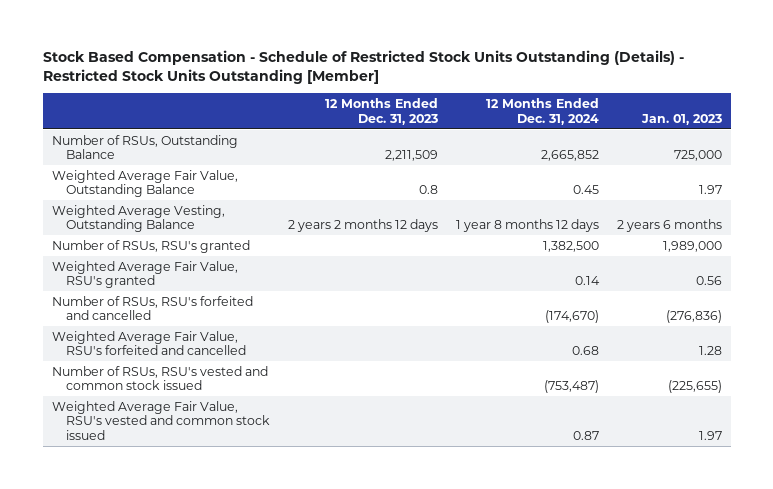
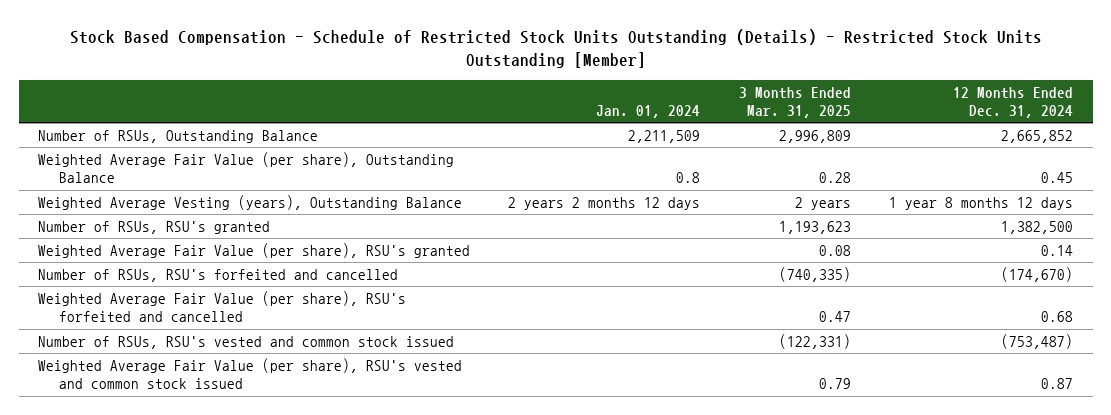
[325,98,439,125] 12 Months Ended Dec. 31, 2023 -> none
[640,113,722,125] Jan. 01, 2023 -> none
none -> [596,105,701,119] Jan. 01, 2024
none -> [738,86,851,119] 3 Months Ended Mar. 31, 2025
[51,169,238,198] Weighted Average Fair Value, Outstanding Balance -> [37,151,454,184] Weighted Average Fair Value (per share), Outstanding Balance
[51,204,225,233] Weighted Average Vesting, Outstanding Balance -> [37,194,462,210] Weighted Average Vesting (years), Outstanding Balance
[51,260,238,289] Weighted Average Fair Value, RSU's granted -> [37,242,470,258] Weighted Average Fair Value (per share), RSU's granted
[51,330,247,356] Weighted Average Fair Value, RSU's forfeited and cancelled -> [37,290,406,323] Weighted Average Fair Value (per share), RSU's forfeited and cancelled
[51,400,271,441] Weighted Average Fair Value, RSU's vested and common stock issued -> [37,357,462,390] Weighted Average Fair Value (per share), RSU's vested and common stock issued

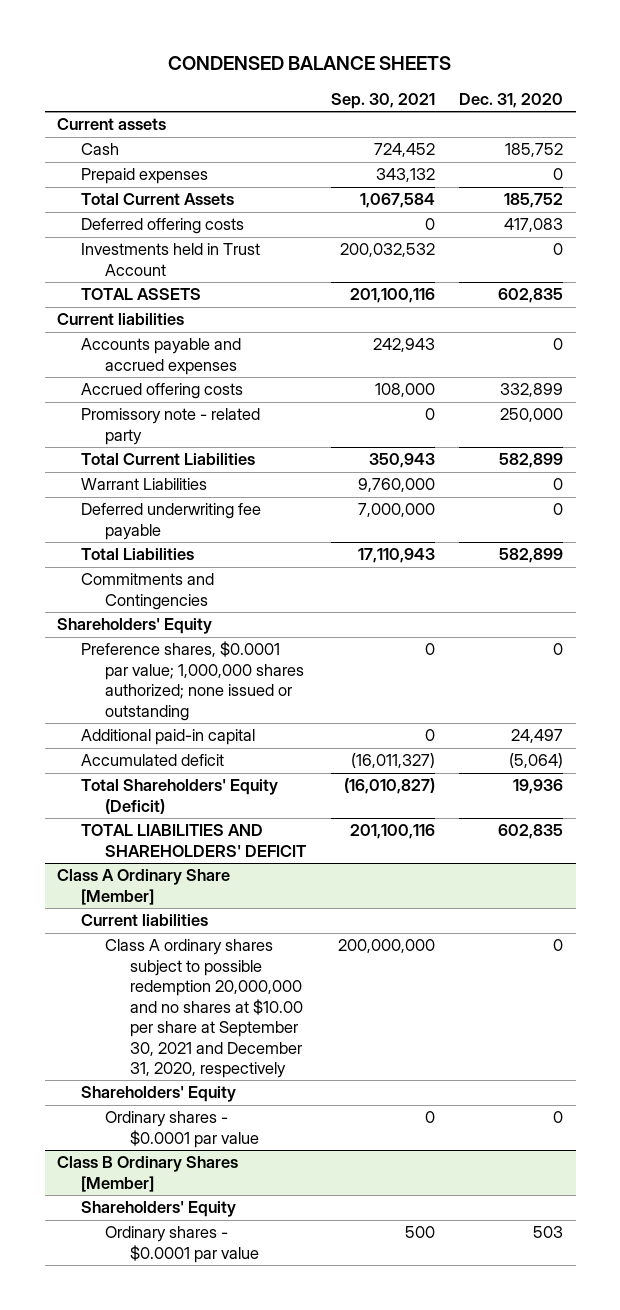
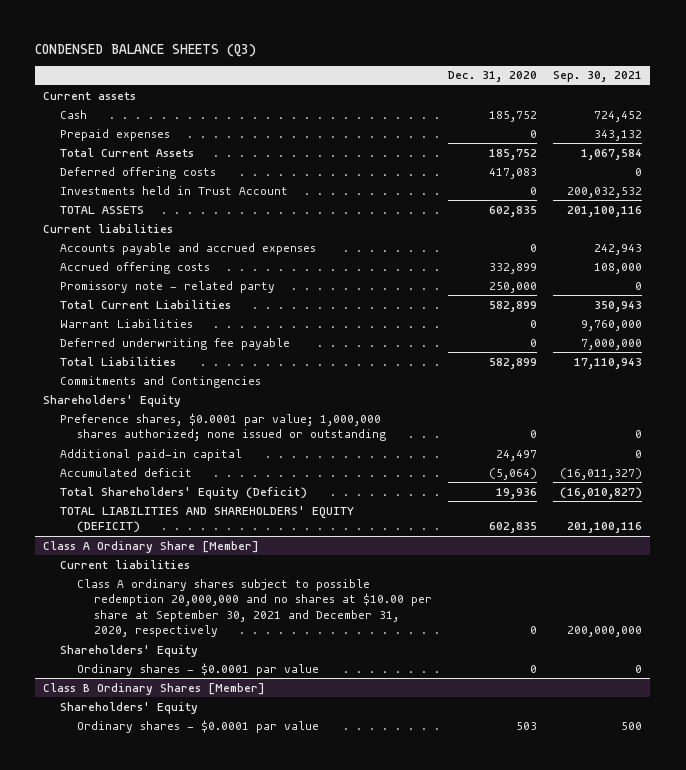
[168,56,452,71] CONDENSED BALANCE SHEETS -> [35,43,257,57] CONDENSED BALANCE SHEETS (Q3)
[81,824,307,857] TOTAL LIABILITIES AND SHAREHOLDERS' DEFICIT -> [60,505,355,534] TOTAL LIABILITIES AND SHAREHOLDERS' EQUITY (DEFICIT)

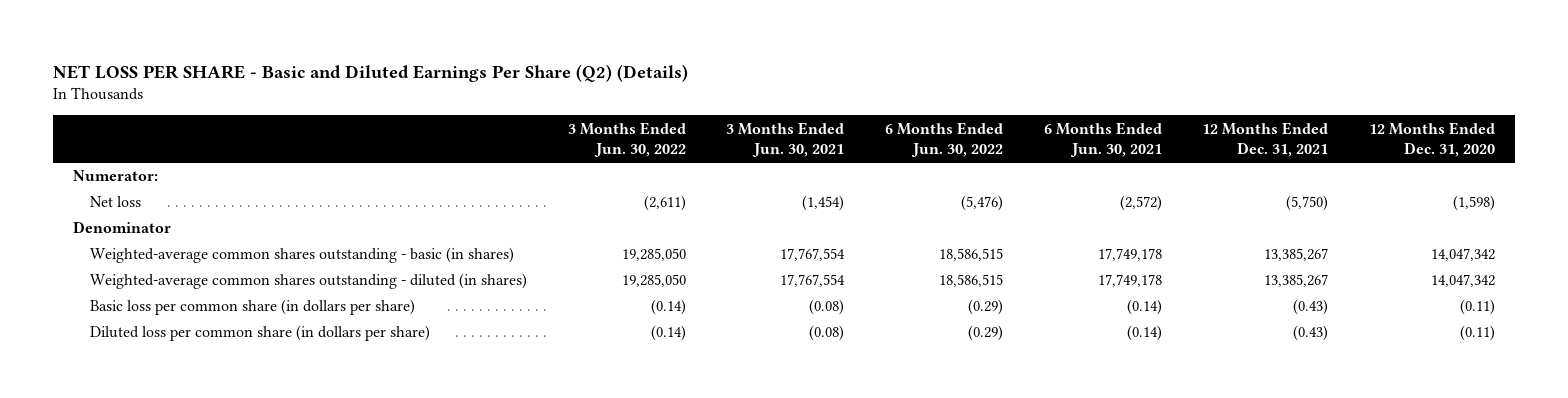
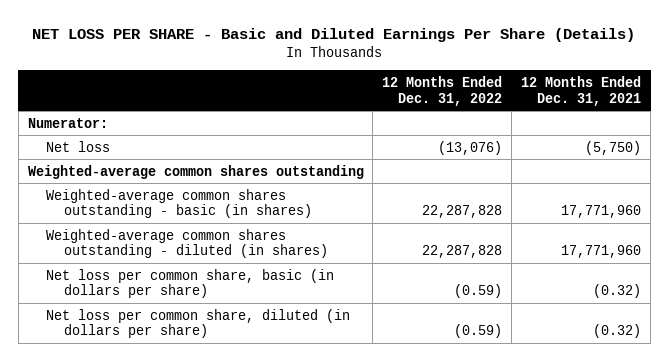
[52,63,688,82] NET LOSS PER SHARE - Basic and Diluted Earnings Per Share (Q2) (Details) -> [32,27,636,42] NET LOSS PER SHARE - Basic and Diluted Earnings Per Share (Details)
[567,121,686,158] 3 Months Ended Jun. 30, 2022 -> none
[726,121,845,158] 3 Months Ended Jun. 30, 2021 -> none
[885,121,1004,158] 6 Months Ended Jun. 30, 2022 -> none
[1043,121,1162,158] 6 Months Ended Jun. 30, 2021 -> none
[1369,121,1496,158] 12 Months Ended Dec. 31, 2020 -> none
none -> [382,75,503,106] 12 Months Ended Dec. 31, 2022
[73,221,172,234] Denominator -> none
none -> [27,164,364,179] Weighted-average common shares outstanding
[1264,248,1329,262] 13,385,267 -> [561,205,642,219] 17,771,960
[1264,274,1329,288] 13,385,267 -> [561,245,642,259] 17,771,960
[90,299,416,316] Basic loss per common share (in dollars per share) -> [45,268,334,299] Net loss per common share, basic (in dollars per share)
[1293,299,1329,316] (0.43) -> [593,284,642,299] (0.32)
[90,325,431,342] Diluted loss per common share (in dollars per share) -> [45,308,350,339] Net loss per common share, diluted (in dollars per share)
[1293,325,1329,342] (0.43) -> [593,324,642,339] (0.32)

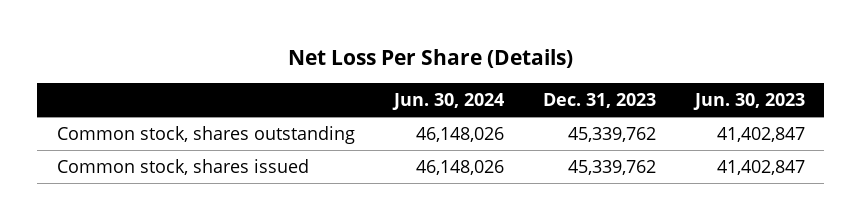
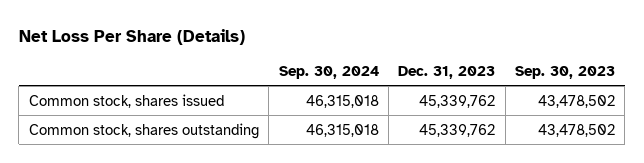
[391,93,504,111] Jun. 30, 2024 -> none
[692,93,805,111] Jun. 30, 2023 -> none
none -> [278,65,379,79] Sep. 30, 2024
none -> [515,65,616,79] Sep. 30, 2023
[56,126,355,145] Common stock, shares outstanding -> [28,122,259,139] Common stock, shares outstanding

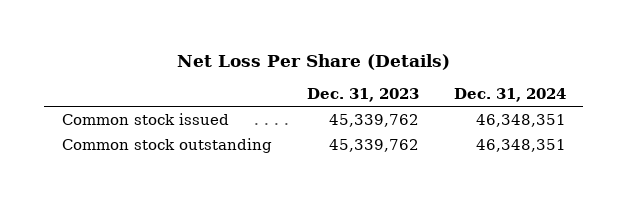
[278,65,379,79] Sep. 30, 2024 -> none
[515,65,616,79] Sep. 30, 2023 -> none
none -> [453,88,566,103] Dec. 31, 2024
[28,93,224,108] Common stock, shares issued -> [61,112,229,125] Common stock issued
[28,122,259,139] Common stock, shares outstanding -> [61,137,272,153] Common stock outstanding

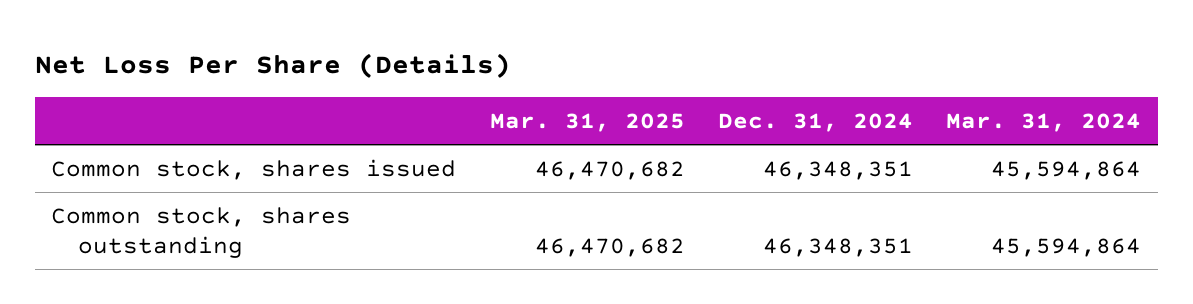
[306,88,419,103] Dec. 31, 2023 -> none
none -> [489,112,685,132] Mar. 31, 2025
none -> [946,112,1142,132] Mar. 31, 2024
[61,112,229,125] Common stock issued -> [51,158,457,180] Common stock, shares issued
[61,137,272,153] Common stock outstanding -> [51,206,352,258] Common stock, shares outstanding

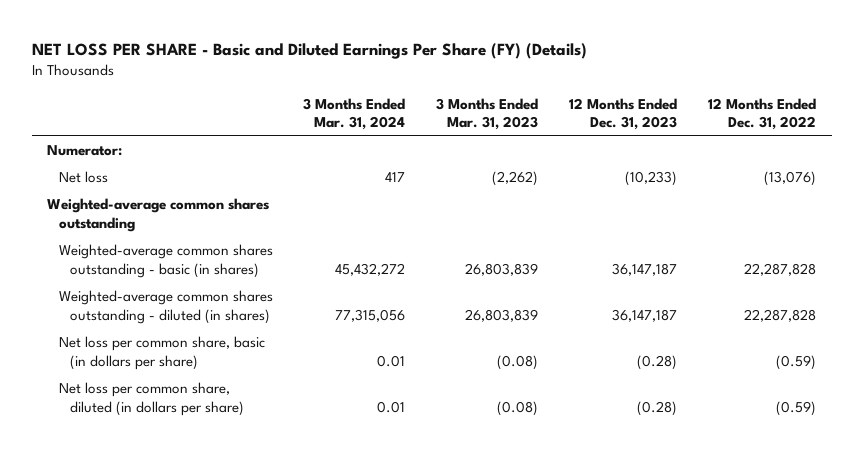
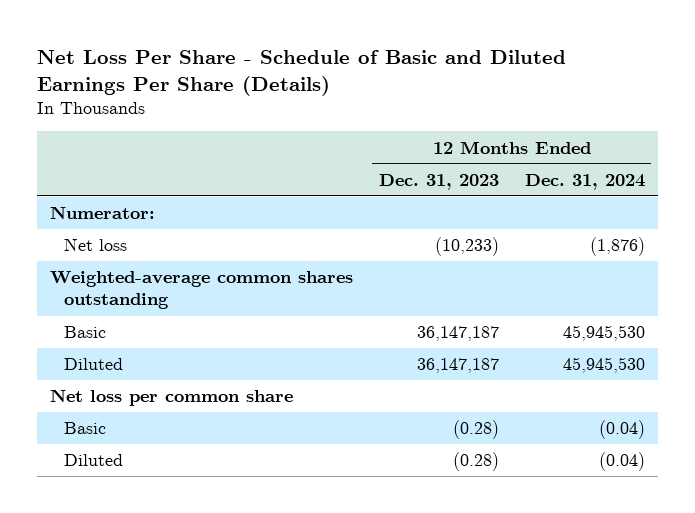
[31,43,587,60] NET LOSS PER SHARE - Basic and Diluted Earnings Per Share (FY) (Details) -> [36,49,566,96] Net Loss Per Share - Schedule of Basic and Diluted Earnings Per Share (Details)
[303,97,406,131] 3 Months Ended Mar. 31, 2024 -> none
[436,97,539,131] 3 Months Ended Mar. 31, 2023 -> none
[708,97,817,131] 12 Months Ended Dec. 31, 2022 -> none
none -> [524,173,645,190] Dec. 31, 2024
[58,244,273,279] Weighted-average common shares outstanding - basic (in shares) -> [63,326,106,339] Basic
[58,290,273,325] Weighted-average common shares outstanding - diluted (in shares) -> [63,358,123,371] Diluted
none -> [49,389,293,407] Net loss per common share
[58,336,265,371] Net loss per common share, basic (in dollars per share) -> [63,422,106,435] Basic
[58,382,244,417] Net loss per common share, diluted (in dollars per share) -> [63,454,123,467] Diluted

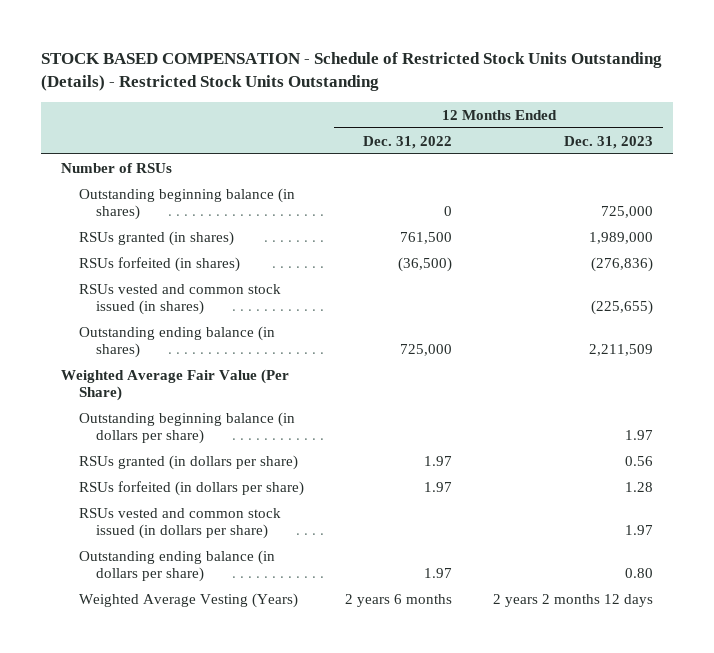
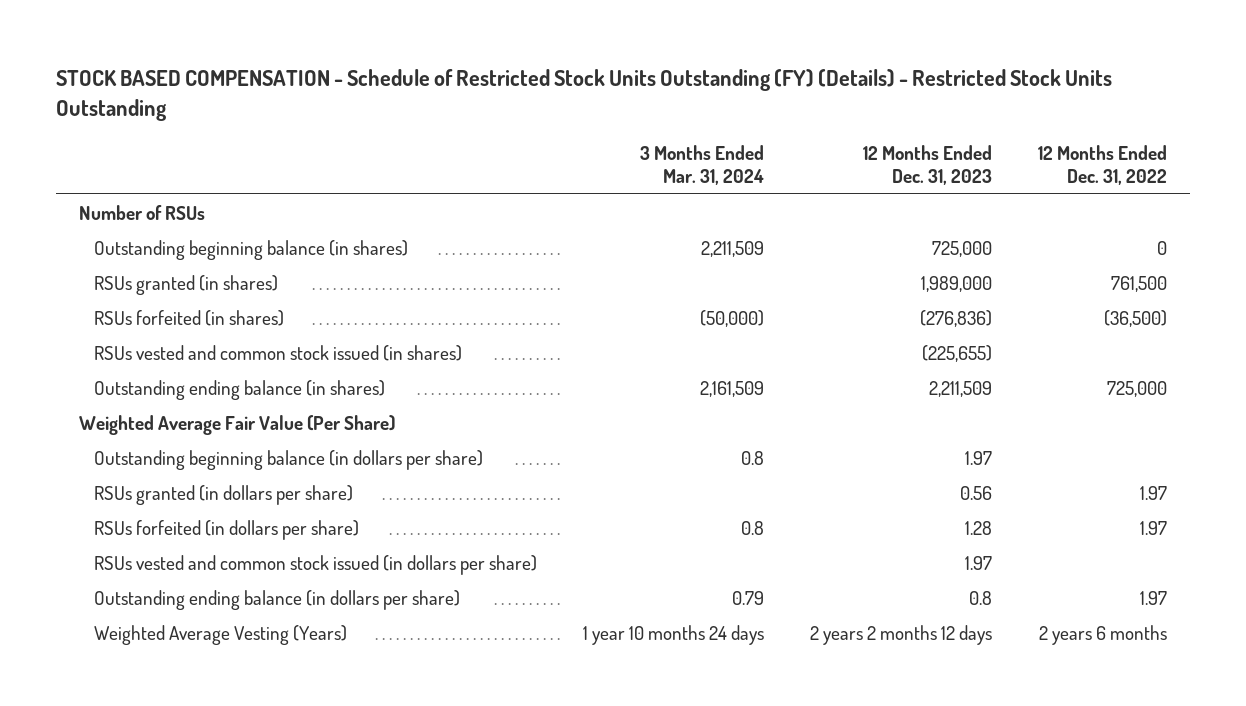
[40,52,662,92] STOCK BASED COMPENSATION - Schedule of Restricted Stock Units Outstanding (Details) - Restricted Stock Units Outstanding -> [56,68,1113,121] STOCK BASED COMPENSATION - Schedule of Restricted Stock Units Outstanding (FY) (Details) - Restricted Stock Units Outstanding
none -> [639,144,764,185] 3 Months Ended Mar. 31, 2024
[624,568,653,579] 0.80 -> [969,590,993,605] 0.8

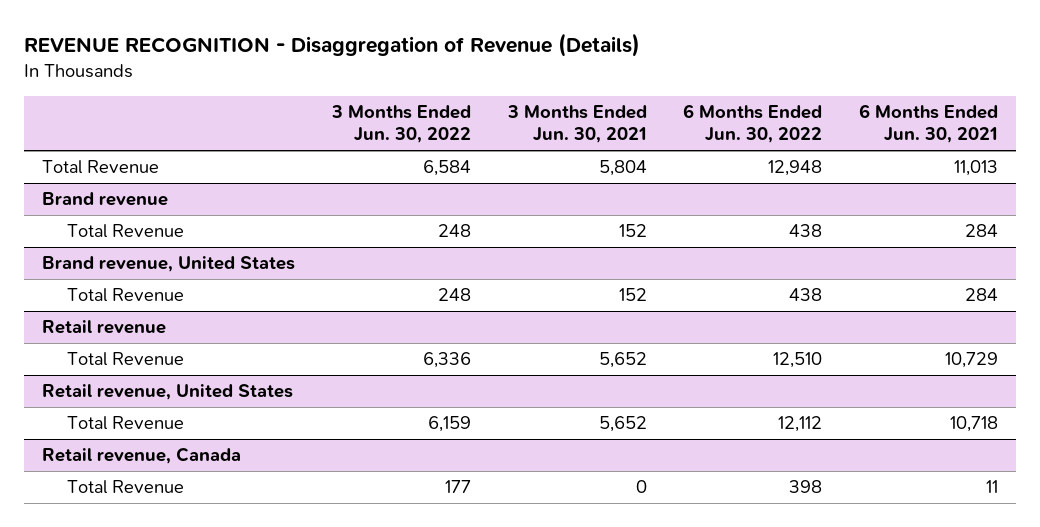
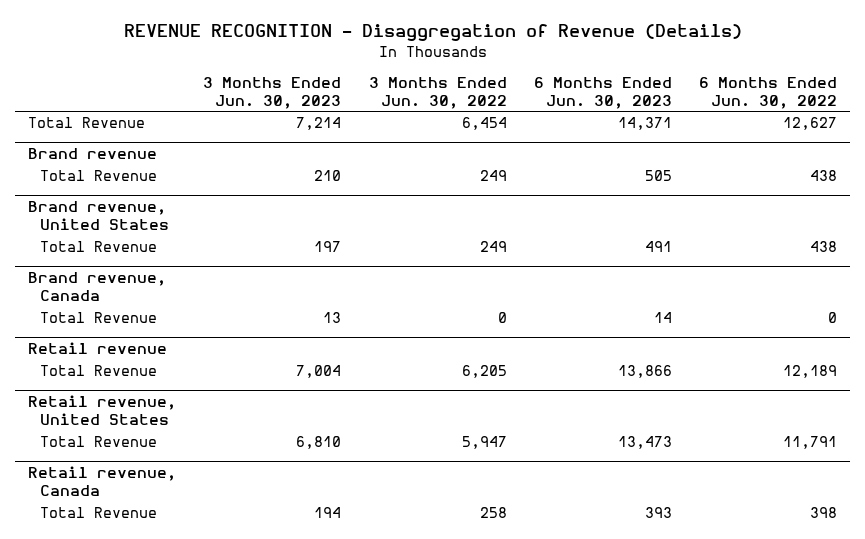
[506,104,647,144] 3 Months Ended Jun. 30, 2021 -> none
[859,103,999,144] 6 Months Ended Jun. 30, 2021 -> none
none -> [203,77,342,109] 3 Months Ended Jun. 30, 2023
none -> [533,77,672,109] 6 Months Ended Jun. 30, 2023
[423,160,472,177] 6,584 -> [461,117,507,131] 6,454
[768,160,823,177] 12,948 -> [782,117,837,131] 12,627
[438,224,472,238] 248 -> [479,170,507,182] 249
[438,288,472,302] 248 -> [479,241,507,253] 249
none -> [28,272,167,302] Brand revenue, Canada
none -> [40,312,158,324] Total Revenue
[423,352,472,369] 6,336 -> [461,365,507,379] 6,205
[773,352,823,369] 12,510 -> [782,365,837,379] 12,189
[428,416,472,433] 6,159 -> [461,436,507,450] 5,947
[778,416,823,433] 12,112 -> [782,436,837,450] 11,791
[445,480,472,494] 177 -> [479,507,507,519] 258

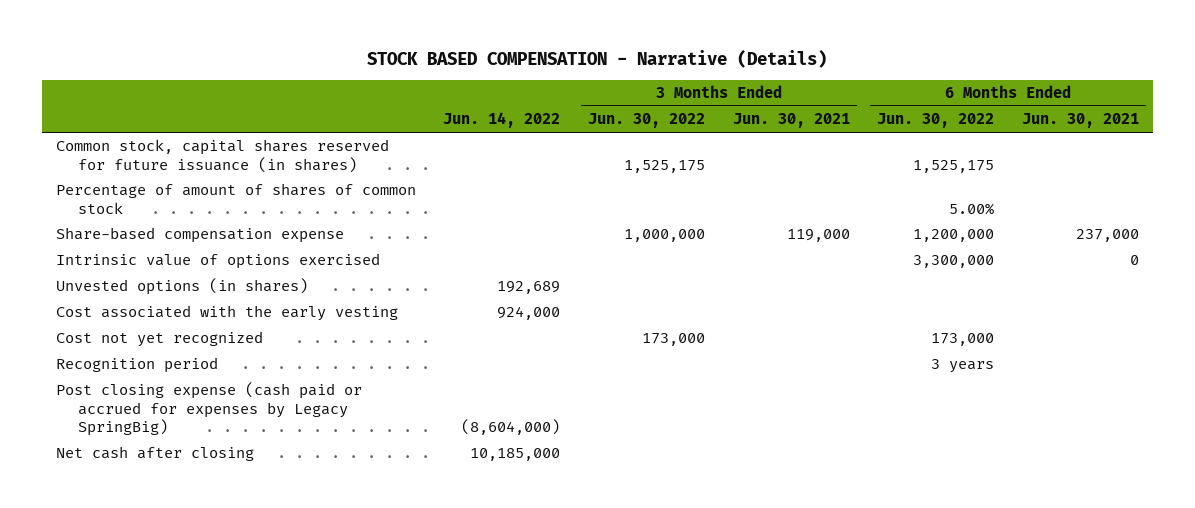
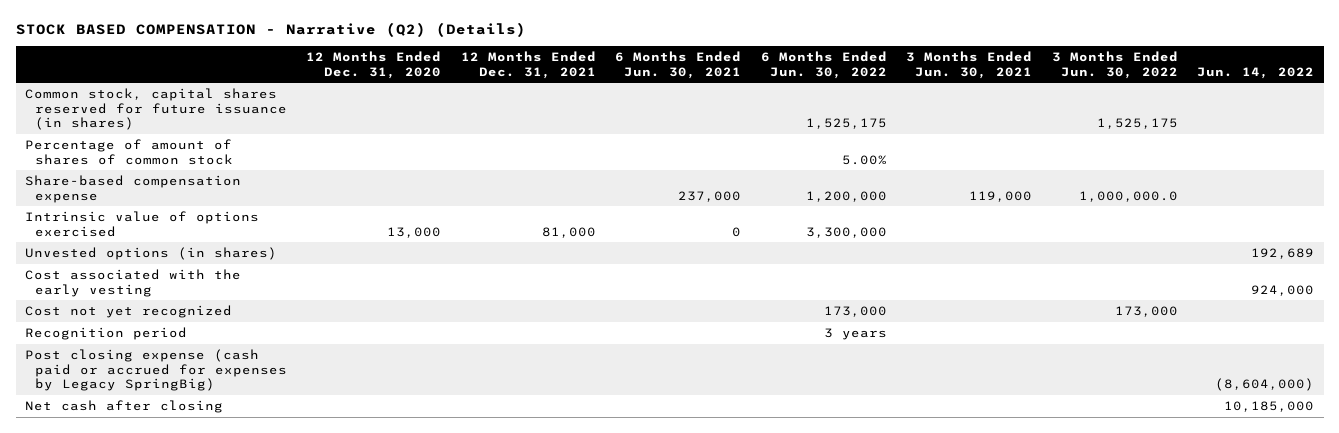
[367,49,828,68] STOCK BASED COMPENSATION - Narrative (Details) -> [15,22,526,38] STOCK BASED COMPENSATION - Narrative (Q2) (Details)
none -> [306,51,442,79] 12 Months Ended Dec. 31, 2020
none -> [460,51,596,79] 12 Months Ended Dec. 31, 2021
[624,229,706,243] 1,000,000 -> [1078,190,1178,202] 1,000,000.0

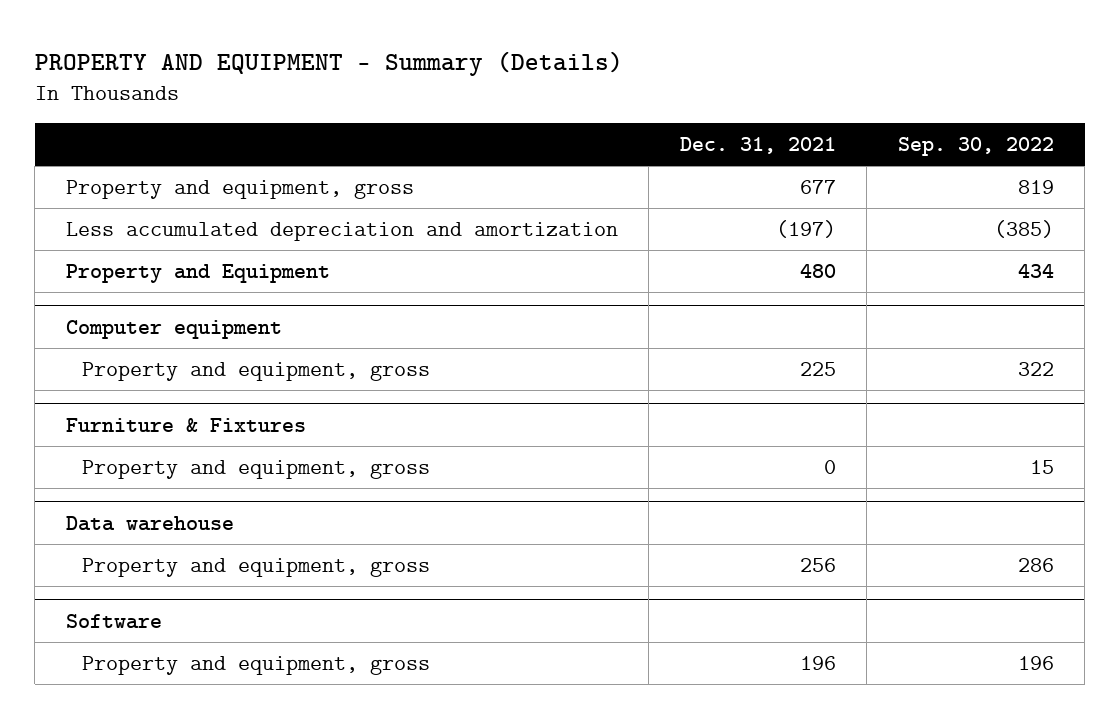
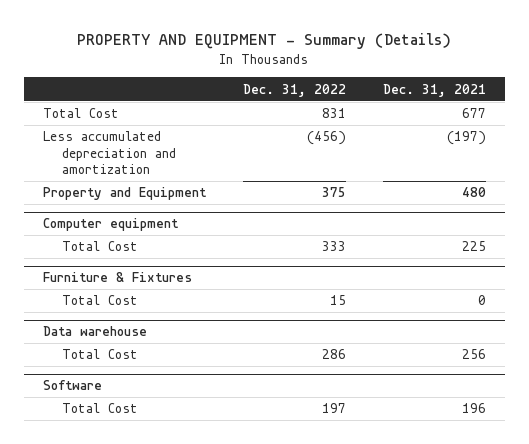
[897,137,1054,157] Sep. 30, 2022 -> none
none -> [242,83,346,97] Dec. 31, 2022
[65,179,414,199] Property and equipment, gross -> [42,108,119,119] Total Cost
[81,361,430,381] Property and equipment, gross -> [61,241,138,252] Total Cost
[81,459,430,479] Property and equipment, gross -> [61,295,138,306] Total Cost
[81,557,430,577] Property and equipment, gross -> [61,349,138,360] Total Cost
[81,655,430,675] Property and equipment, gross -> [61,403,138,414] Total Cost

